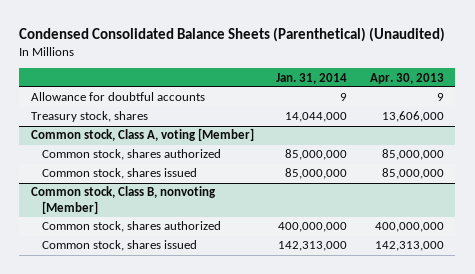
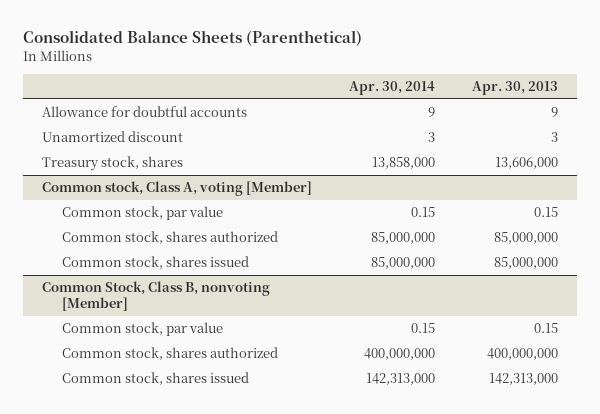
[19,26,446,42] Condensed Consolidated Balance Sheets (Parenthetical) (Unaudited) -> [23,30,363,47] Consolidated Balance Sheets (Parenthetical)
[276,72,348,84] Jan. 31, 2014 -> none
none -> [349,81,436,96] Apr. 30, 2014
none -> [42,131,184,143] Unamortized discount
none -> [62,206,224,221] Common stock, par value
[30,186,216,215] Common stock, Class B, nonvoting [Member] -> [42,281,271,311] Common Stock, Class B, nonvoting [Member]
none -> [62,322,224,337] Common stock, par value

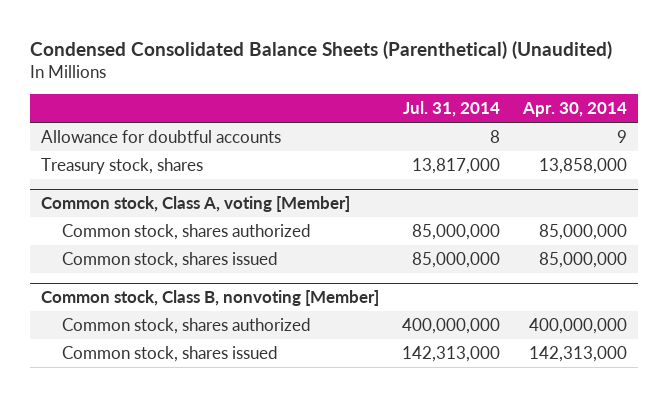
[23,30,363,47] Consolidated Balance Sheets (Parenthetical) -> [30,40,613,59] Condensed Consolidated Balance Sheets (Parenthetical) (Unaudited)
[472,81,559,96] Apr. 30, 2013 -> none
none -> [403,101,501,118] Jul. 31, 2014
[42,131,184,143] Unamortized discount -> none
[62,206,224,221] Common stock, par value -> none
[62,322,224,337] Common stock, par value -> none
[42,281,271,311] Common Stock, Class B, nonvoting [Member] -> [41,290,380,307] Common stock, Class B, nonvoting [Member]

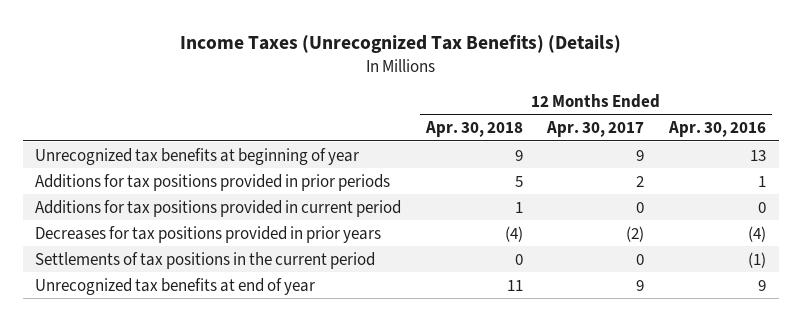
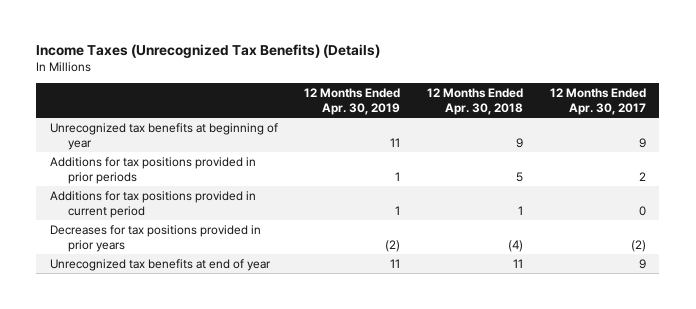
[668,121,767,138] Apr. 30, 2016 -> none
none -> [304,87,401,115] 12 Months Ended Apr. 30, 2019
[35,251,376,269] Settlements of tax positions in the current period -> none

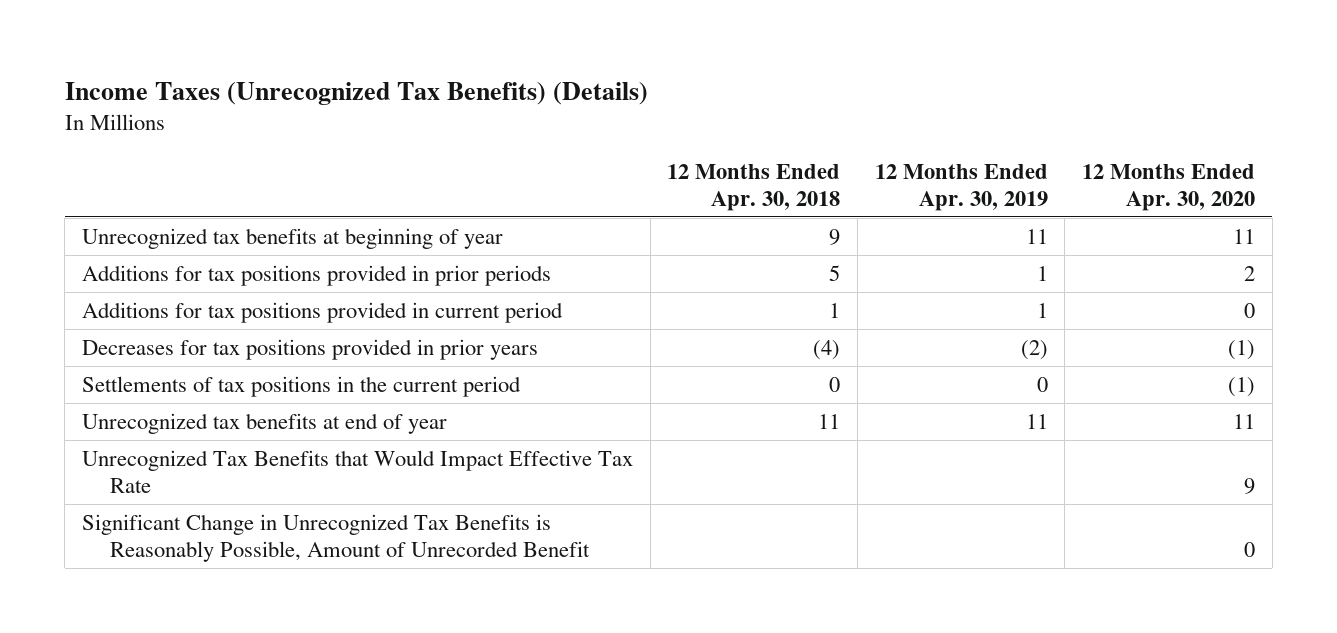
[550,87,647,115] 12 Months Ended Apr. 30, 2017 -> none
none -> [1081,163,1255,211] 12 Months Ended Apr. 30, 2020
none -> [81,375,521,397] Settlements of tax positions in the current period
none -> [81,449,633,493] Unrecognized Tax Benefits that Would Impact Effective Tax Rate
none -> [81,513,591,562] Significant Change in Unrecognized Tax Benefits is Reasonably Possible, Amount of Unrecorded Benefit

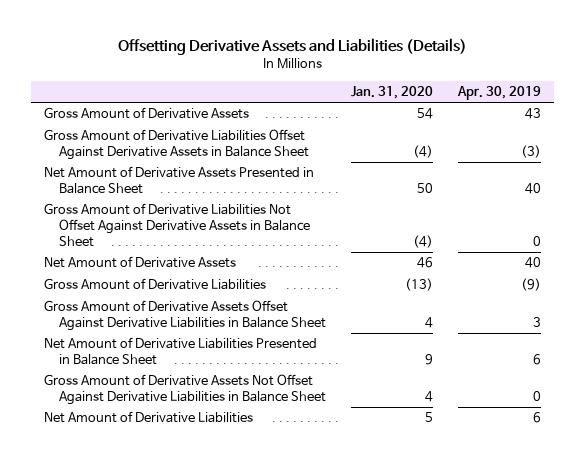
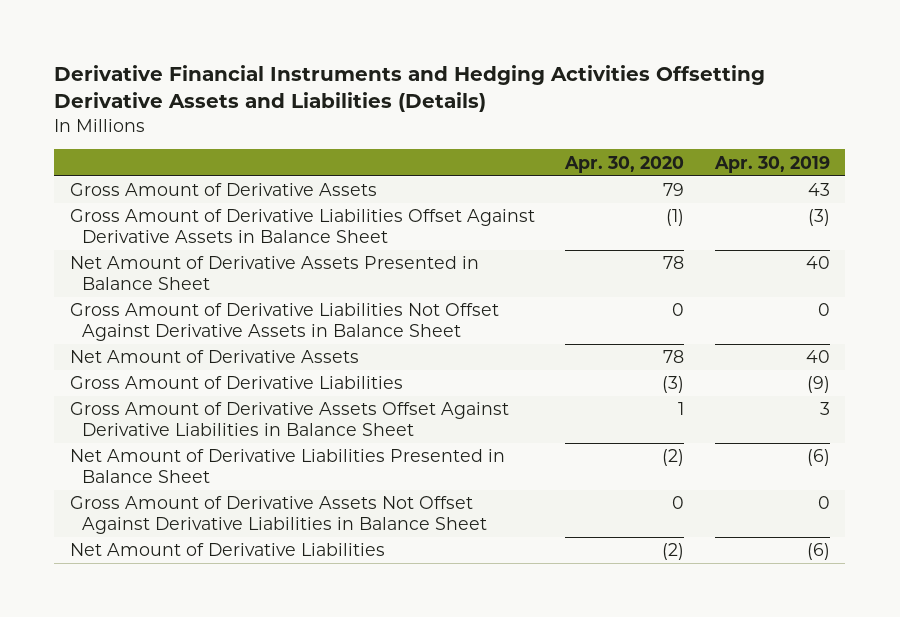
[117,37,467,55] Offsetting Derivative Assets and Liabilities (Details) -> [54,65,766,113] Derivative Financial Instruments and Hedging Activities Offsetting Derivative Assets and Liabilities (Details)
[351,86,434,100] Jan. 31, 2020 -> none
none -> [564,155,685,173] Apr. 30, 2020
[533,354,542,366] 6 -> [806,449,830,467] (6)
[533,412,542,424] 6 -> [806,543,830,561] (6)

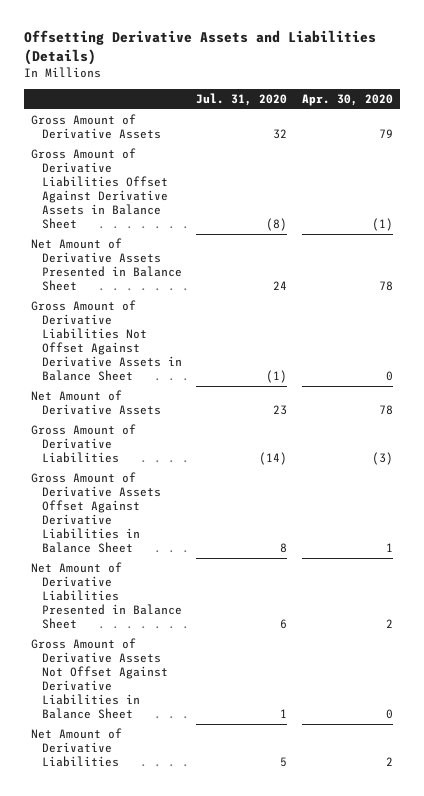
[54,65,766,113] Derivative Financial Instruments and Hedging Activities Offsetting Derivative Assets and Liabilities (Details) -> [23,30,376,65] Offsetting Derivative Assets and Liabilities (Details)
[713,155,830,173] Apr. 30, 2019 -> none
none -> [196,93,288,107] Jul. 31, 2020
[662,449,685,467] (2) -> [386,618,394,628] 2
[662,543,685,561] (2) -> [386,757,394,767] 2

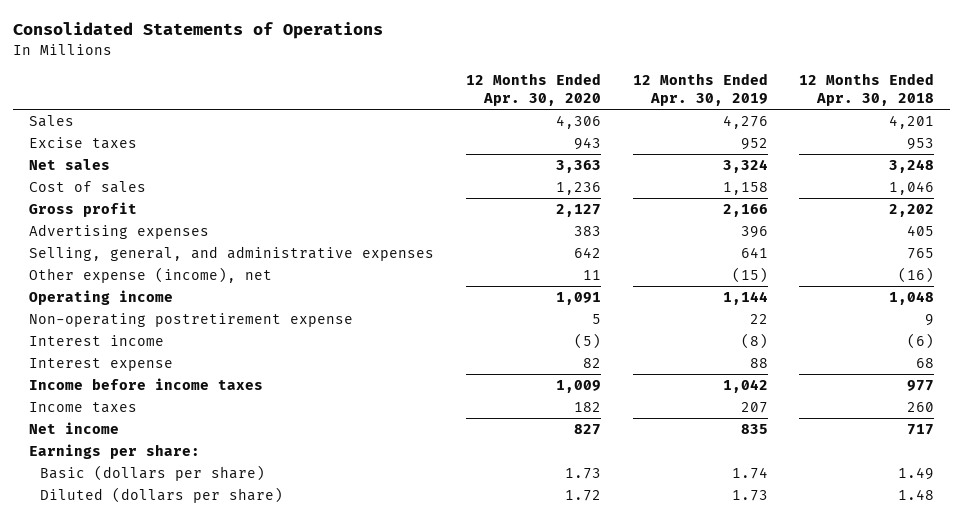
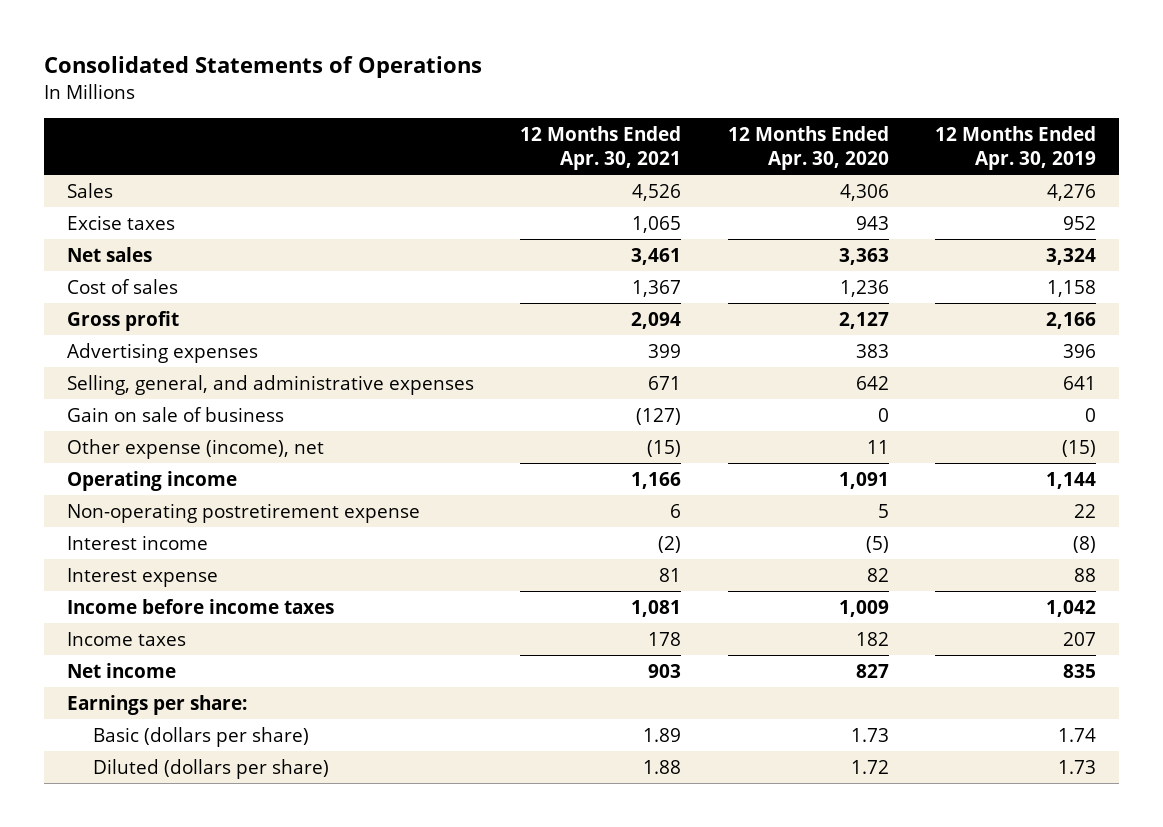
[799,72,935,106] 12 Months Ended Apr. 30, 2018 -> none
none -> [520,125,682,171] 12 Months Ended Apr. 30, 2021
none -> [66,406,284,422] Gain on sale of business

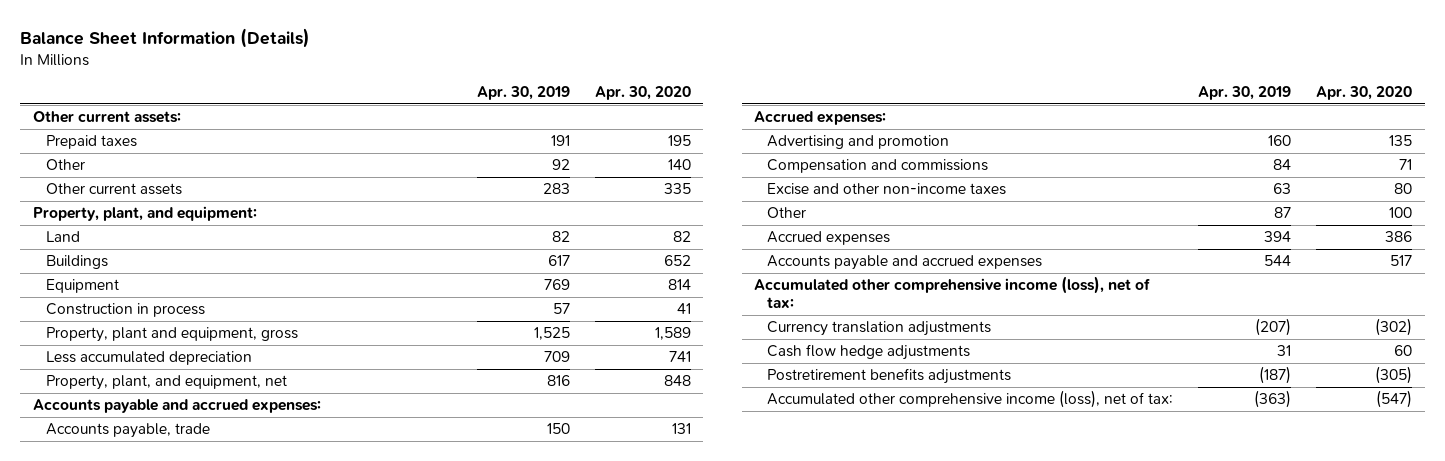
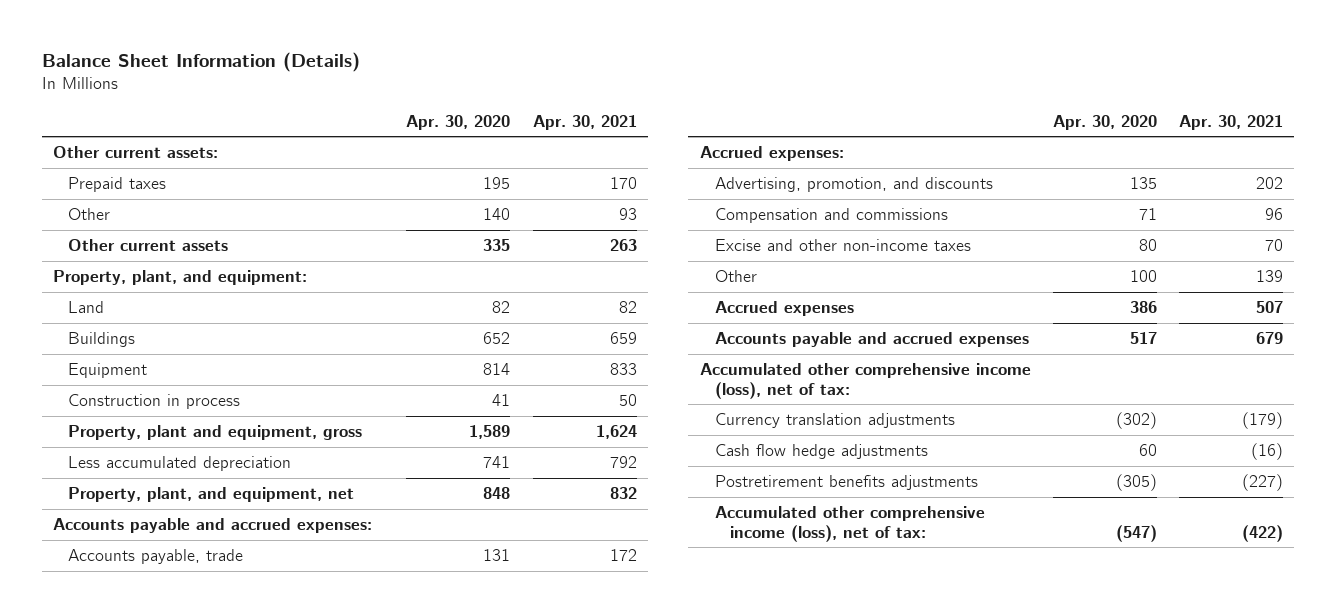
[477,86,571,101] Apr. 30, 2019 -> none
none -> [532,114,637,130] Apr. 30, 2021
[767,135,950,150] Advertising and promotion -> [714,176,993,192] Advertising, promotion, and discounts

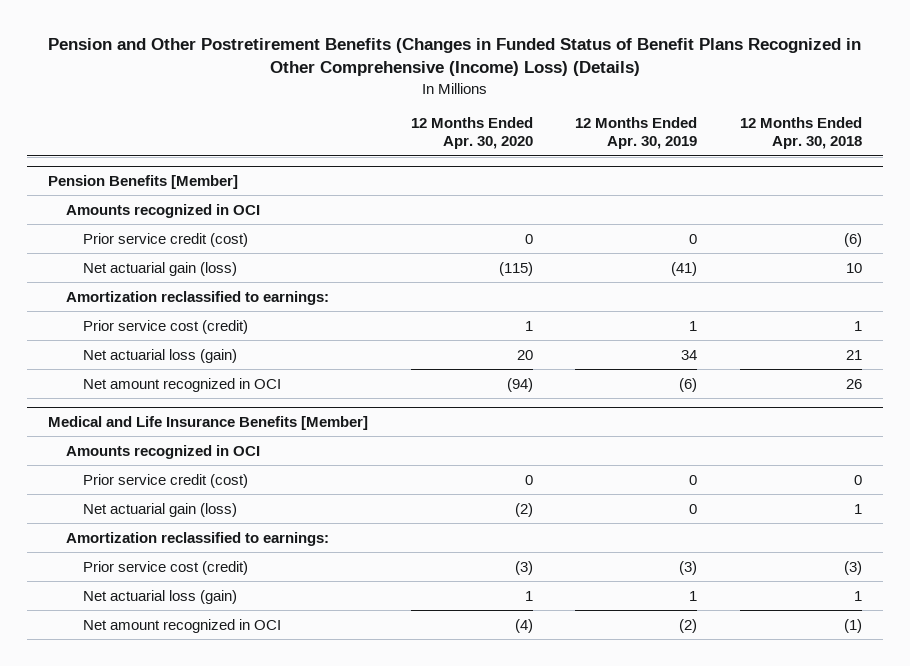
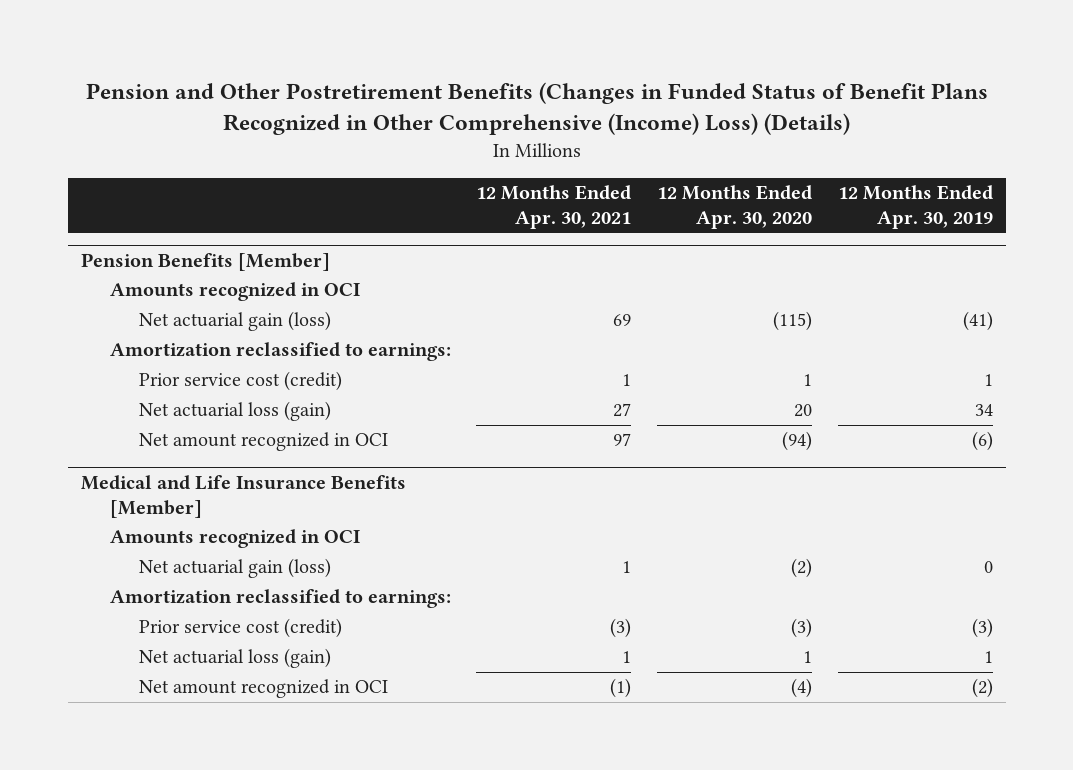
[740,117,863,150] 12 Months Ended Apr. 30, 2018 -> none
none -> [476,185,632,229] 12 Months Ended Apr. 30, 2021
[83,232,249,247] Prior service credit (cost) -> none
[83,473,249,488] Prior service credit (cost) -> none

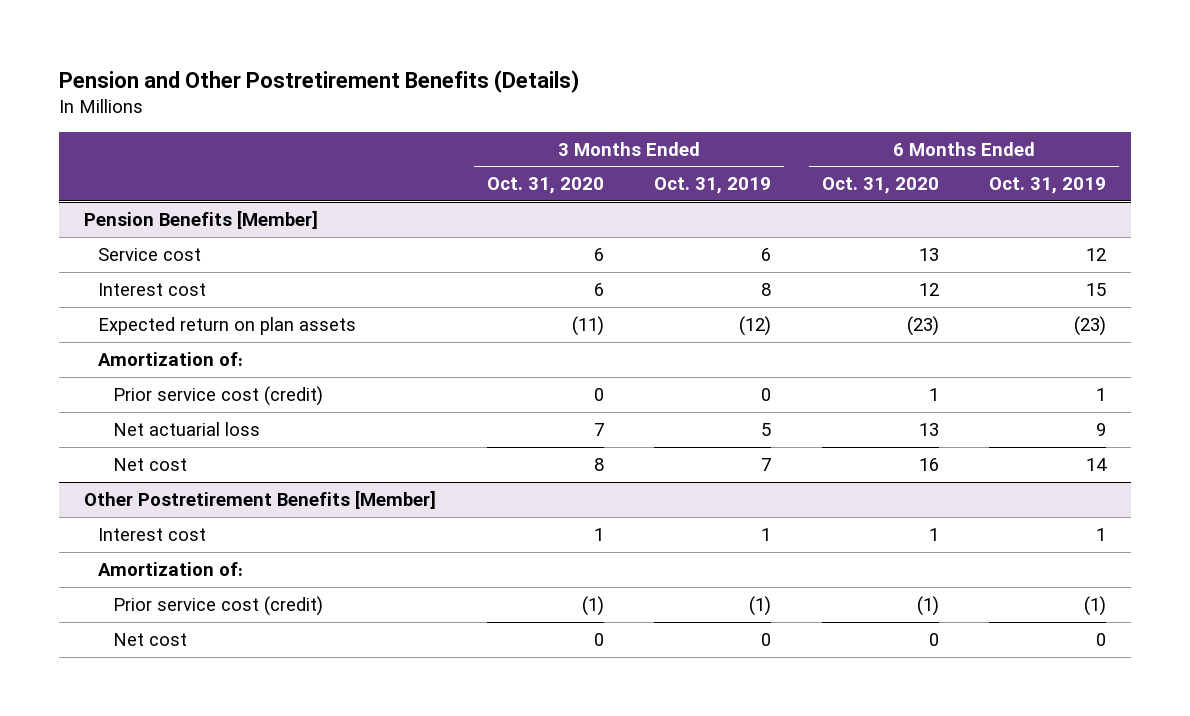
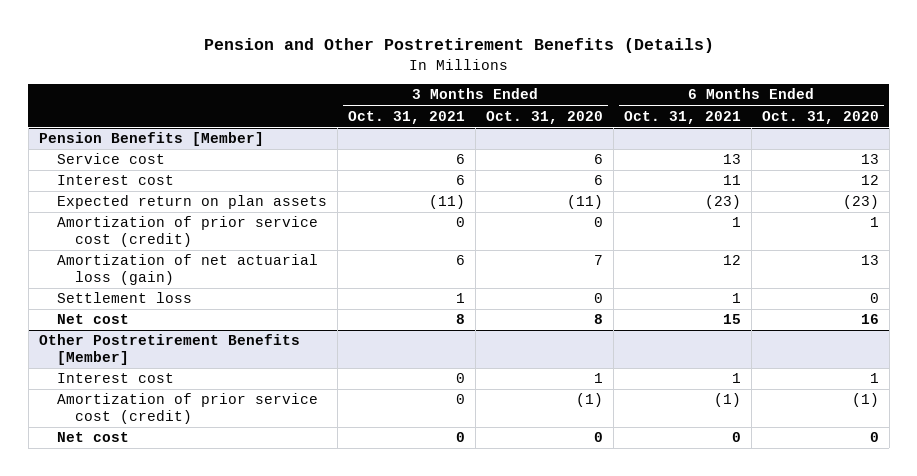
[654,177,772,195] Oct. 31, 2019 -> none
[989,177,1107,195] Oct. 31, 2019 -> none
none -> [347,110,465,124] Oct. 31, 2021
none -> [623,110,741,124] Oct. 31, 2021
[98,351,244,366] Amortization of: -> none
[112,385,323,406] Prior service cost (credit) -> [56,216,318,248] Amortization of prior service cost (credit)
[112,421,260,436] Net actuarial loss -> [56,254,318,286] Amortization of net actuarial loss (gain)
none -> [56,292,192,304] Settlement loss
[98,561,244,576] Amortization of: -> none
[112,595,323,616] Prior service cost (credit) -> [56,393,318,425] Amortization of prior service cost (credit)

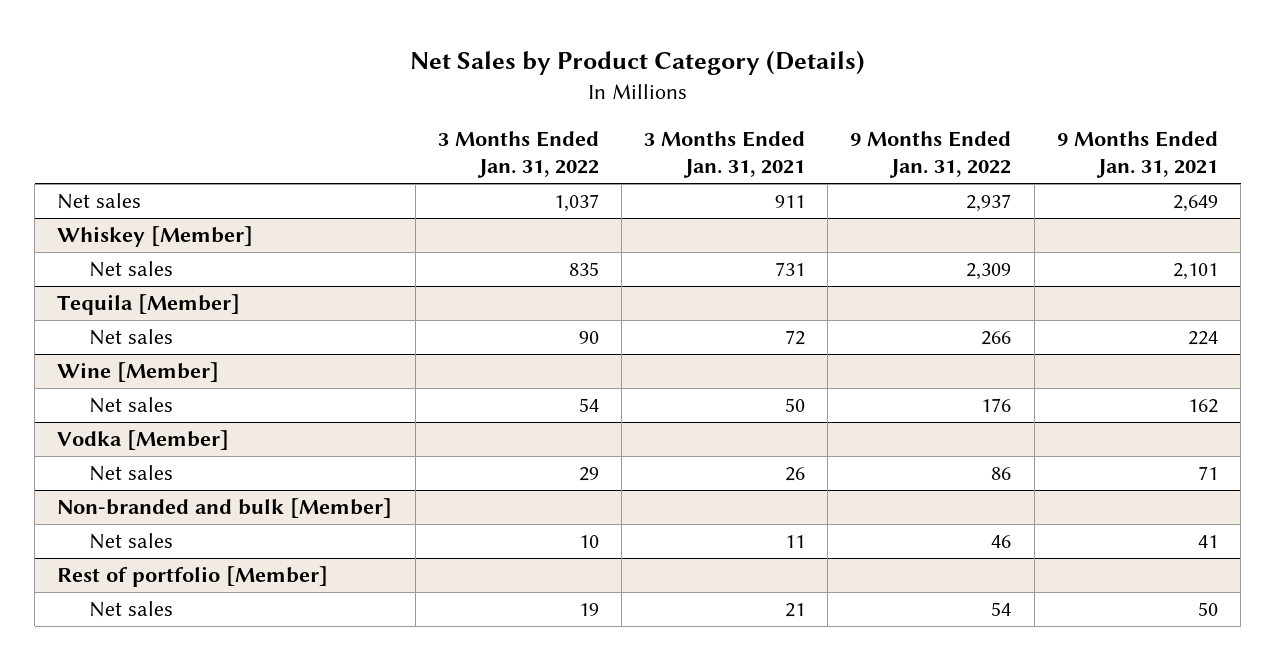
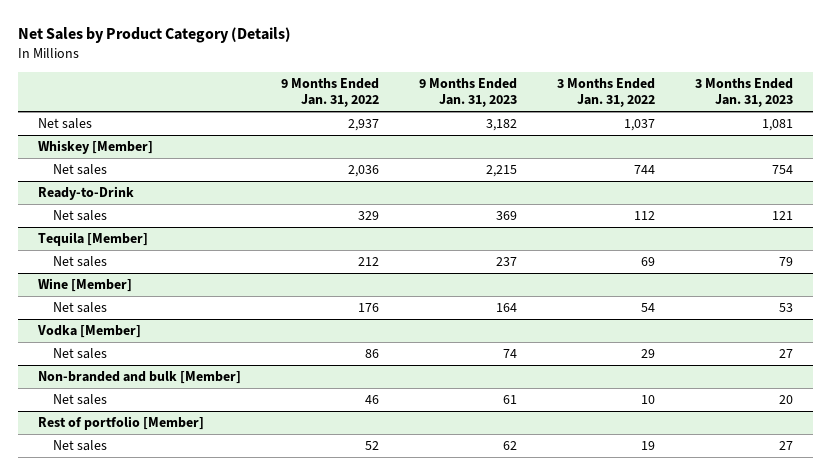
[644,130,806,178] 3 Months Ended Jan. 31, 2021 -> none
[1056,130,1218,178] 9 Months Ended Jan. 31, 2021 -> none
none -> [418,78,517,108] 9 Months Ended Jan. 31, 2023
none -> [695,78,794,108] 3 Months Ended Jan. 31, 2023
[568,262,599,277] 835 -> [633,164,655,174] 744
[966,263,1012,281] 2,309 -> [347,164,379,177] 2,036
none -> [37,185,134,200] Ready-to-Drink
none -> [53,209,108,221] Net sales
[578,331,599,345] 90 -> [640,256,655,266] 69
[981,331,1012,346] 266 -> [357,256,379,266] 212
[991,602,1012,617] 54 -> [364,440,379,450] 52

